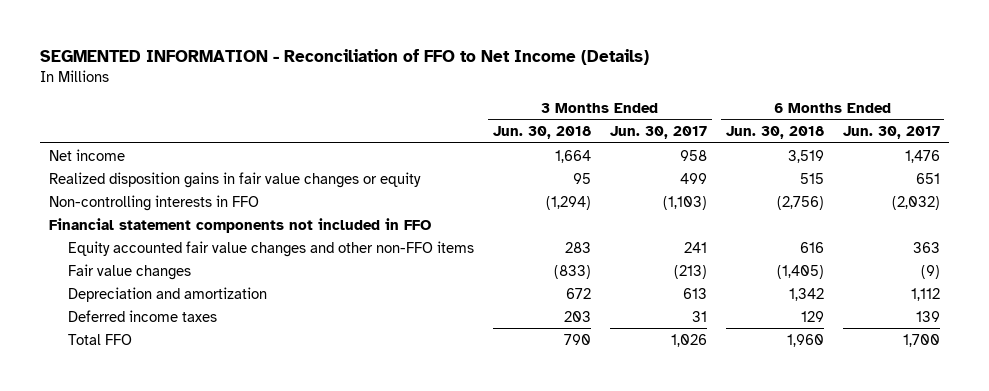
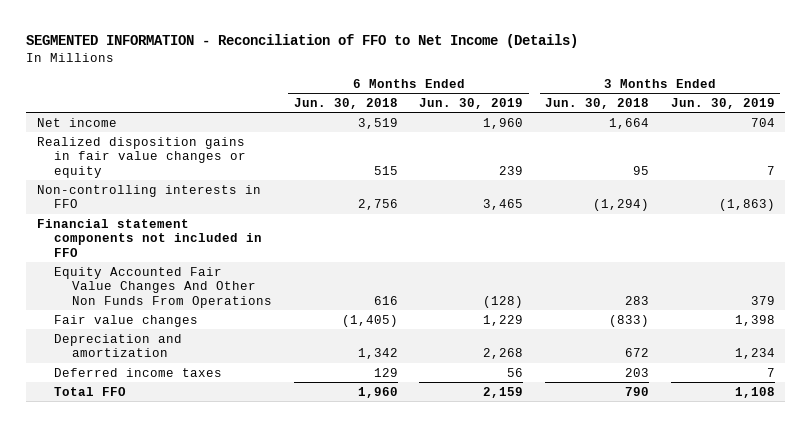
[609,125,707,139] Jun. 30, 2017 -> none
[842,125,940,139] Jun. 30, 2017 -> none
none -> [419,97,524,109] Jun. 30, 2019
none -> [670,97,775,109] Jun. 30, 2019
[776,195,824,210] (2,756) -> [357,199,398,211] 2,756
[68,240,475,257] Equity accounted fair value changes and other non-FFO items -> [54,266,273,308] Equity Accounted Fair Value Changes And Other Non Funds From Operations

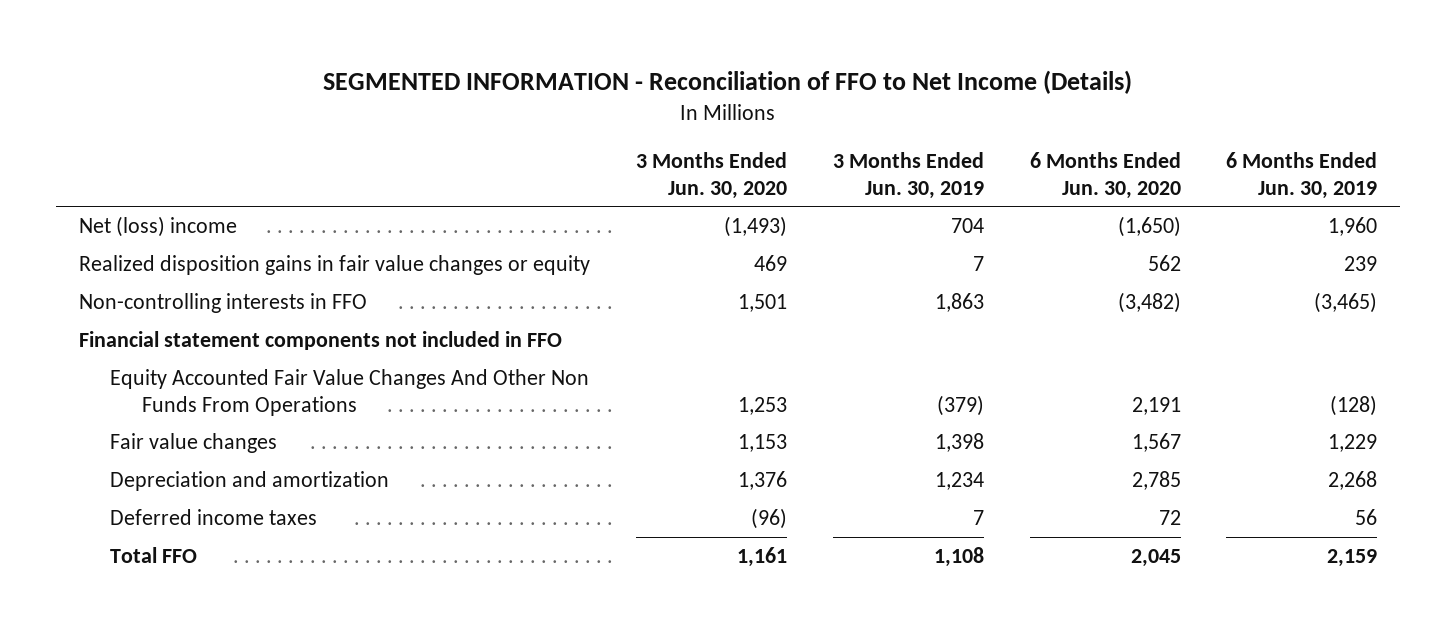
[293,97,398,109] Jun. 30, 2018 -> none
[544,97,649,109] Jun. 30, 2018 -> none
none -> [635,151,787,199] 3 Months Ended Jun. 30, 2020
none -> [1029,151,1181,199] 6 Months Ended Jun. 30, 2020
[36,117,117,127] Net income -> [78,215,237,237] Net (loss) income
[483,199,524,211] 3,465 -> [1314,291,1378,313] (3,465)
[718,199,775,212] (1,863) -> [934,292,984,312] 1,863
[750,295,775,305] 379 -> [936,394,984,416] (379)

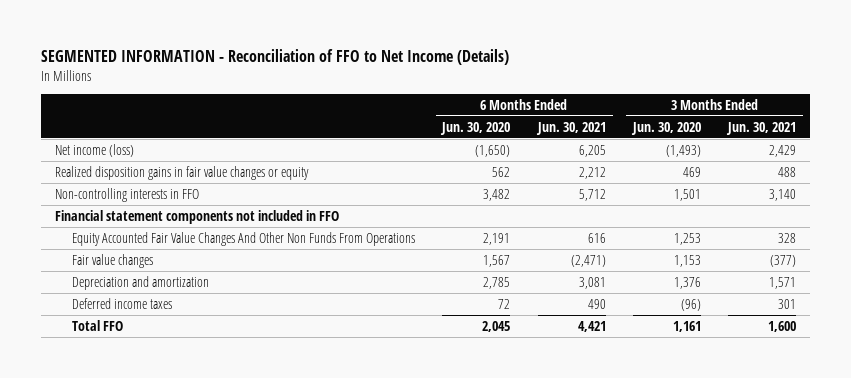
[832,151,984,199] 3 Months Ended Jun. 30, 2019 -> none
[1226,151,1378,199] 6 Months Ended Jun. 30, 2019 -> none
none -> [535,121,606,135] Jun. 30, 2021
none -> [726,121,797,135] Jun. 30, 2021
[78,215,237,237] Net (loss) income -> [55,143,135,157] Net income (loss)
[1117,291,1181,313] (3,482) -> [483,188,511,201] 3,482

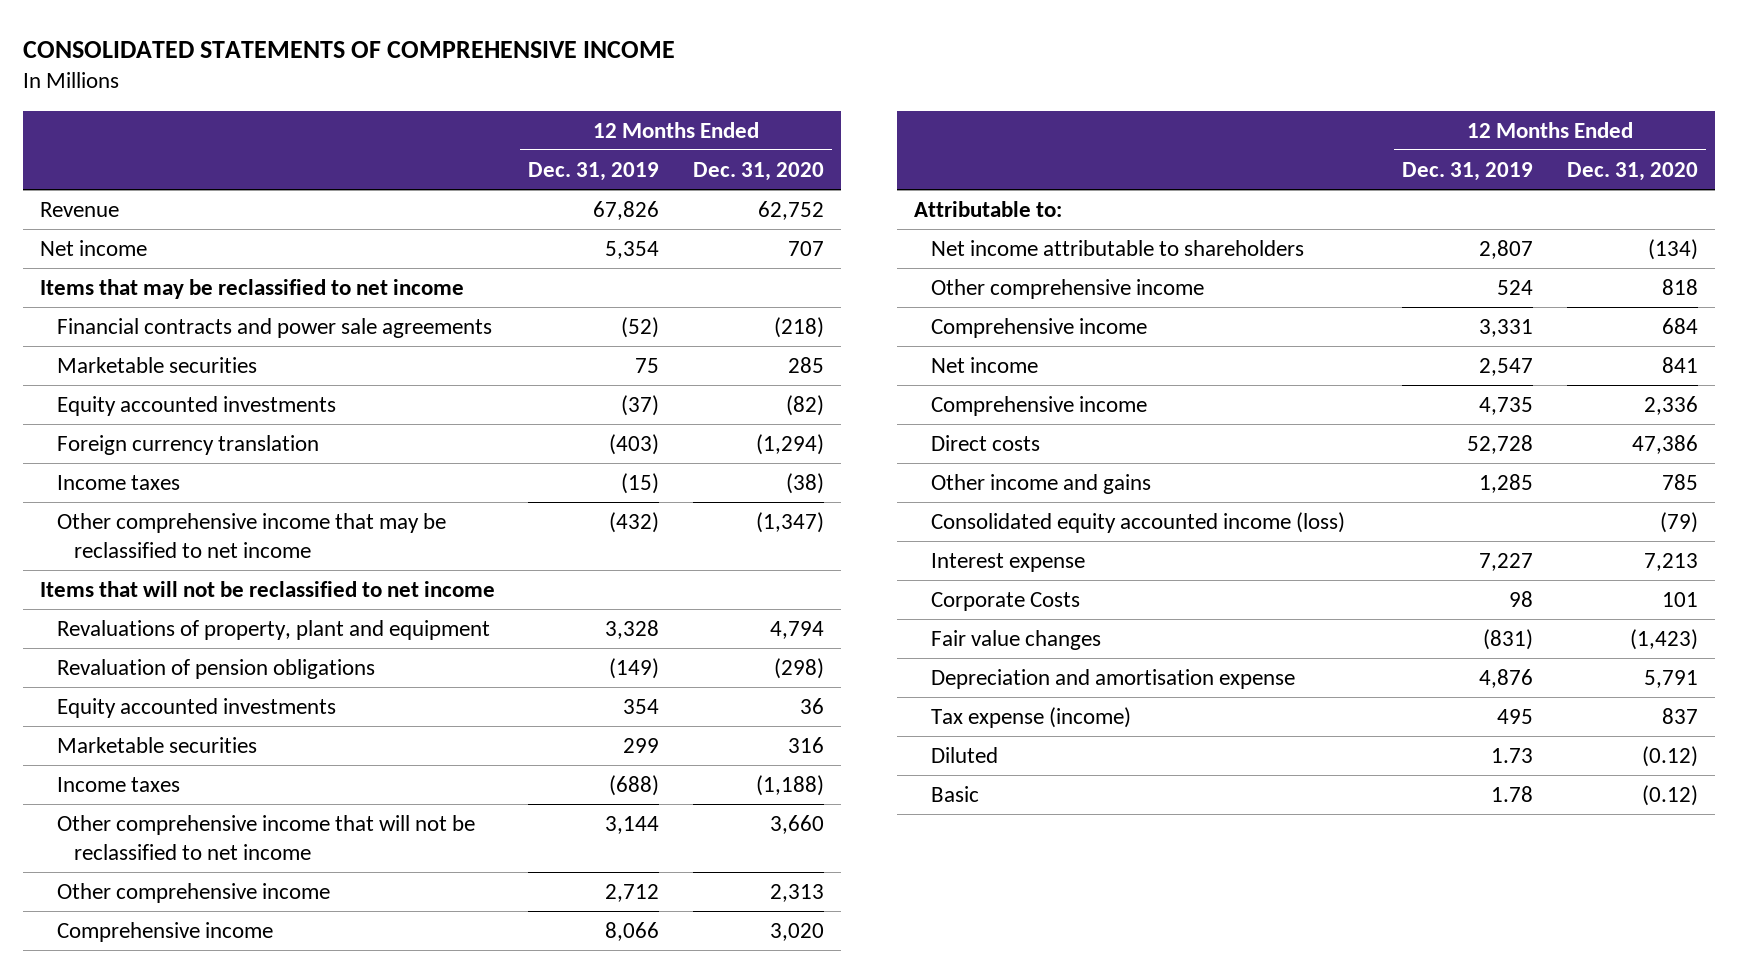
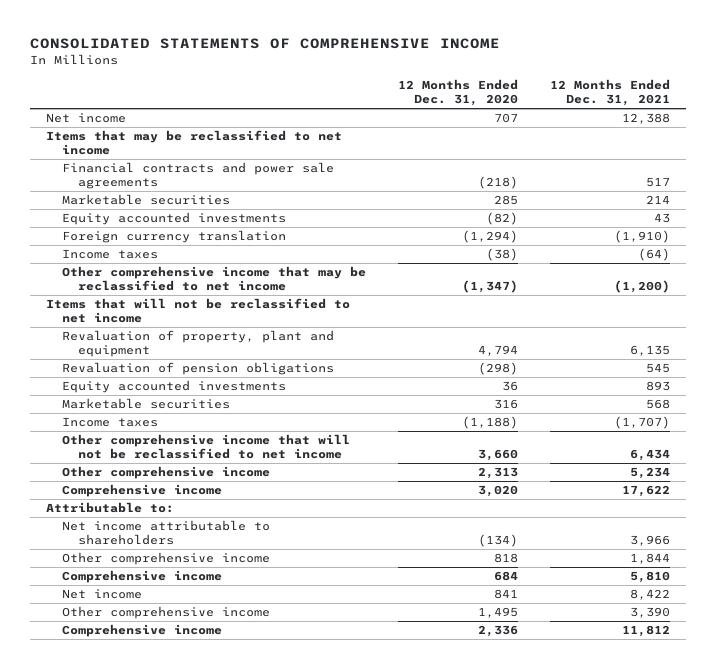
[528,161,660,181] Dec. 31, 2019 -> none
none -> [550,79,671,107] 12 Months Ended Dec. 31, 2021
[39,201,119,217] Revenue -> none
[56,619,490,640] Revaluations of property, plant and equipment -> [62,330,335,358] Revaluation of property, plant and equipment
none -> [62,606,271,620] Other comprehensive income
[930,434,1040,451] Direct costs -> none
[930,473,1151,494] Other income and gains -> none
[930,511,1345,533] Consolidated equity accounted income (loss) -> none
[930,552,1085,572] Interest expense -> none
[930,591,1080,611] Corporate Costs -> none
[930,629,1101,650] Fair value changes -> none
[930,668,1295,689] Depreciation and amortisation expense -> none
[930,706,1131,728] Tax expense (income) -> none
[930,746,998,763] Diluted -> none
[930,785,979,802] Basic -> none

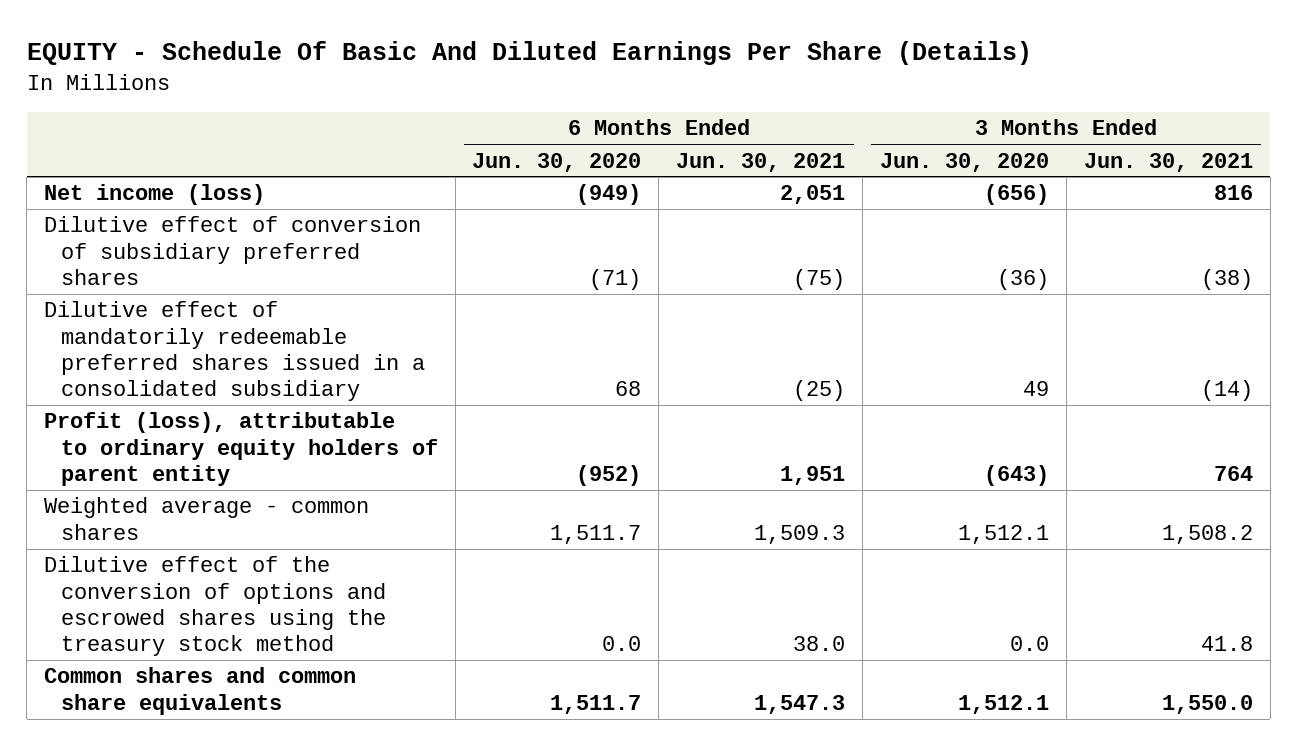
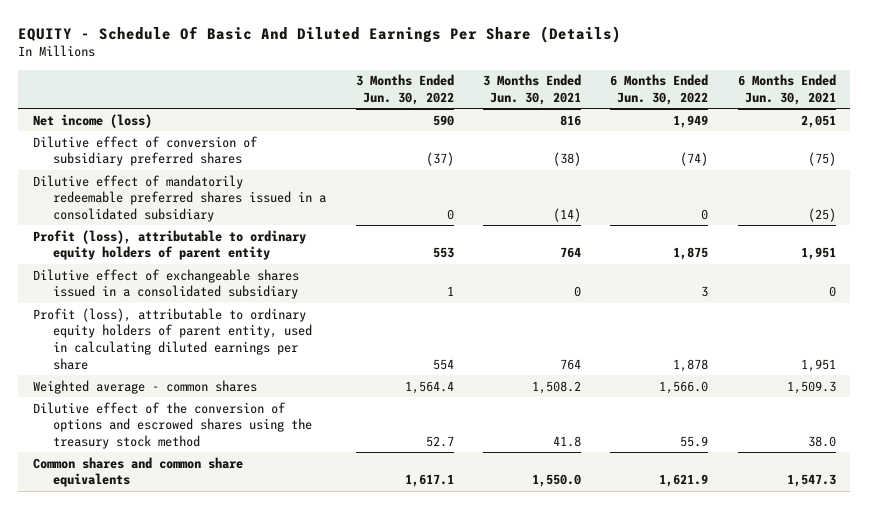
[472,152,642,172] Jun. 30, 2020 -> none
[879,152,1049,172] Jun. 30, 2020 -> none
none -> [355,74,454,105] 3 Months Ended Jun. 30, 2022
none -> [610,74,709,105] 6 Months Ended Jun. 30, 2022
none -> [33,268,300,300] Dilutive effect of exchangeable shares issued in a consolidated subsidiary
none -> [33,307,313,370] Profit (loss), attributable to ordinary equity holders of parent entity, used in calculating diluted earnings per share

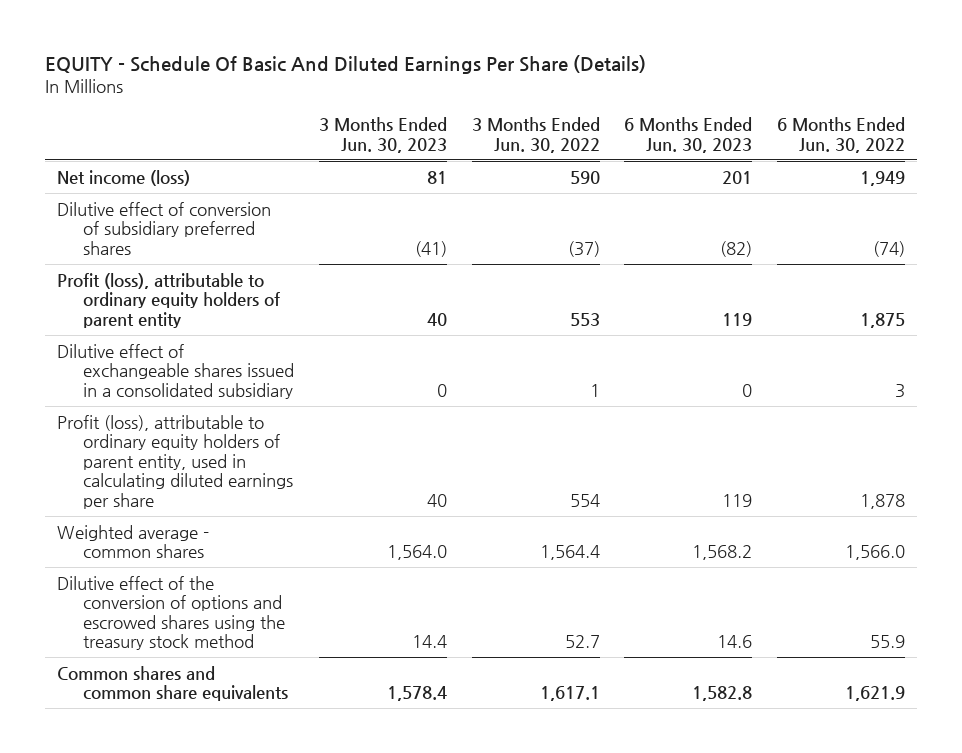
[482,74,581,105] 3 Months Ended Jun. 30, 2021 -> none
[737,74,836,105] 6 Months Ended Jun. 30, 2021 -> none
none -> [318,117,447,153] 3 Months Ended Jun. 30, 2023
none -> [624,117,753,153] 6 Months Ended Jun. 30, 2023
[33,174,327,223] Dilutive effect of mandatorily redeemable preferred shares issued in a consolidated subsidiary -> none

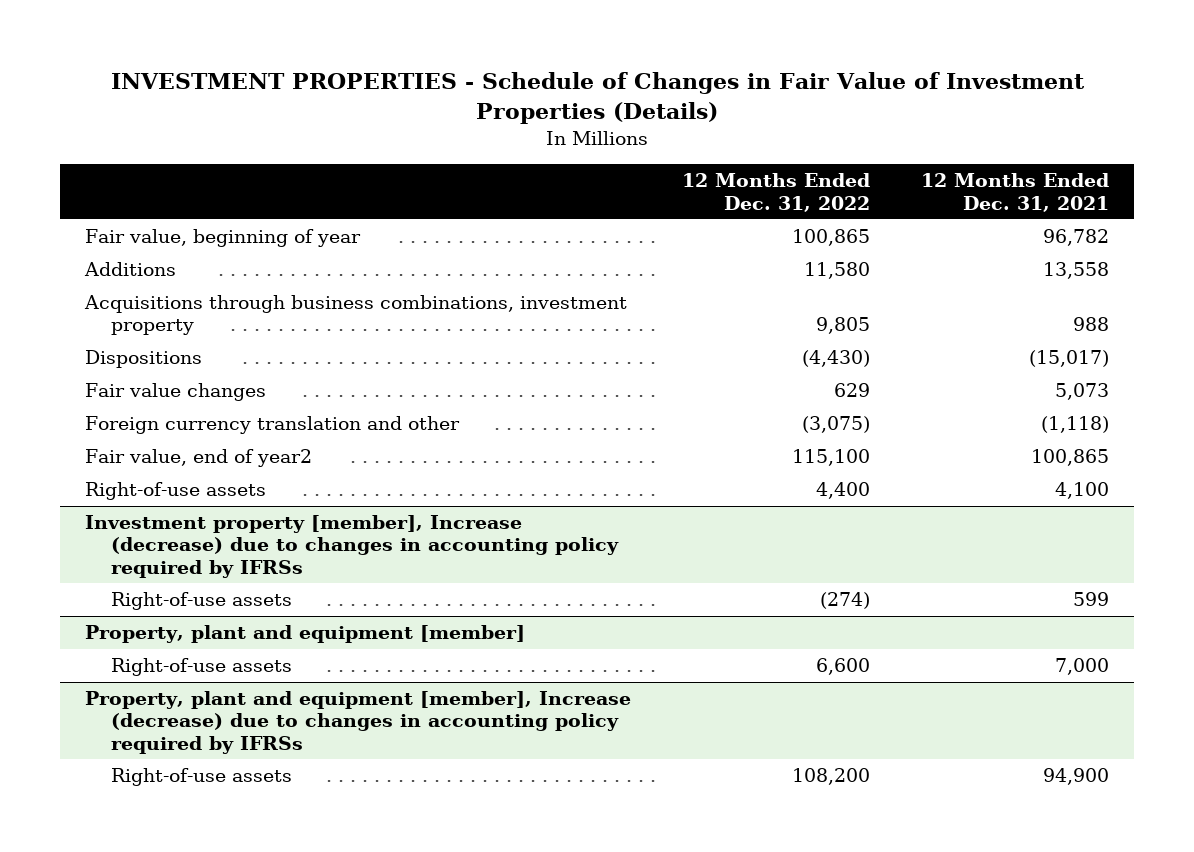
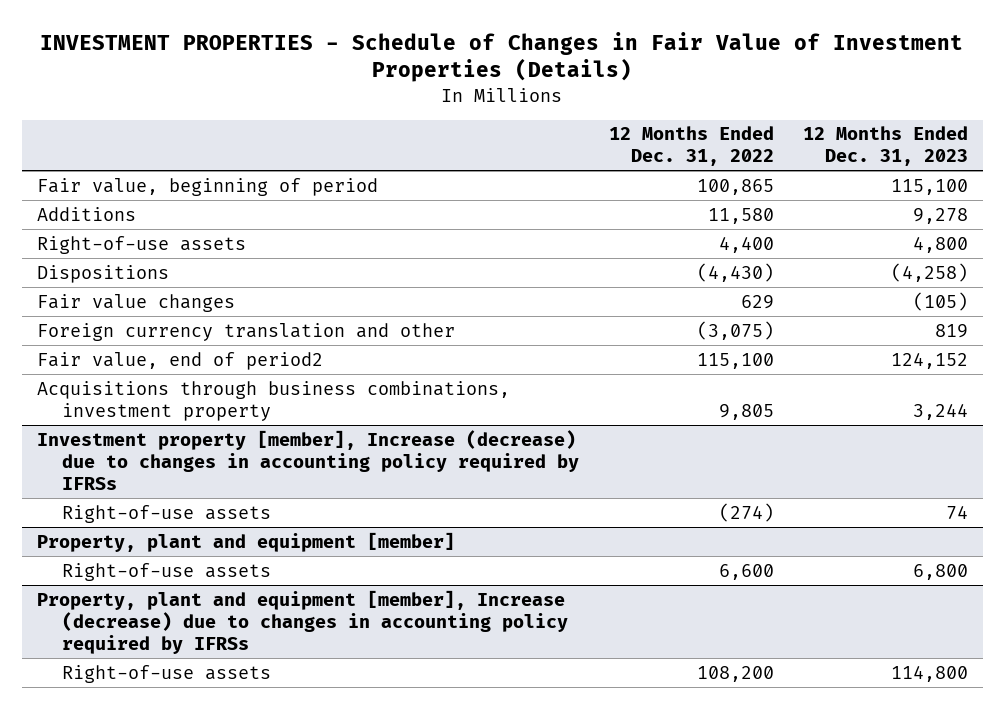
[920,173,1109,212] 12 Months Ended Dec. 31, 2021 -> none
none -> [803,126,969,167] 12 Months Ended Dec. 31, 2023
[85,229,362,248] Fair value, beginning of year -> [36,177,378,196] Fair value, beginning of period
[85,482,267,501] Right-of-use assets -> [36,235,246,254] Right-of-use assets
[85,449,313,468] Fair value, end of year2 -> [36,351,323,370] Fair value, end of period2
[84,295,628,336] Acquisitions through business combinations, investment property -> [36,380,510,421] Acquisitions through business combinations, investment property

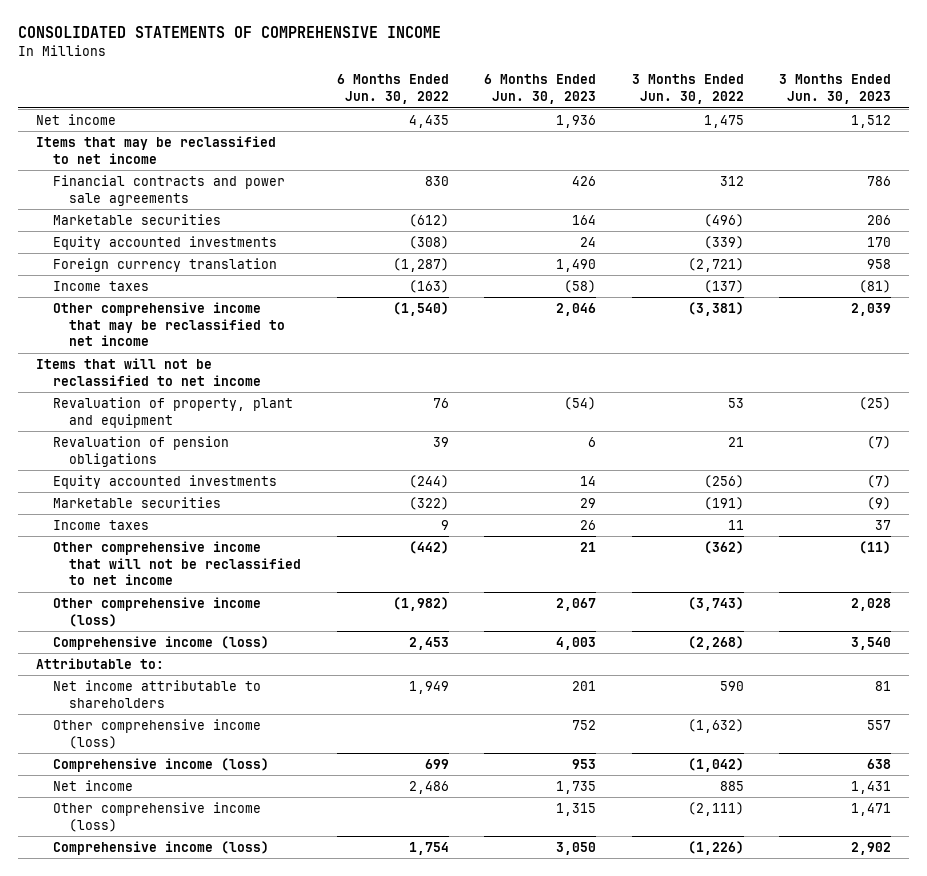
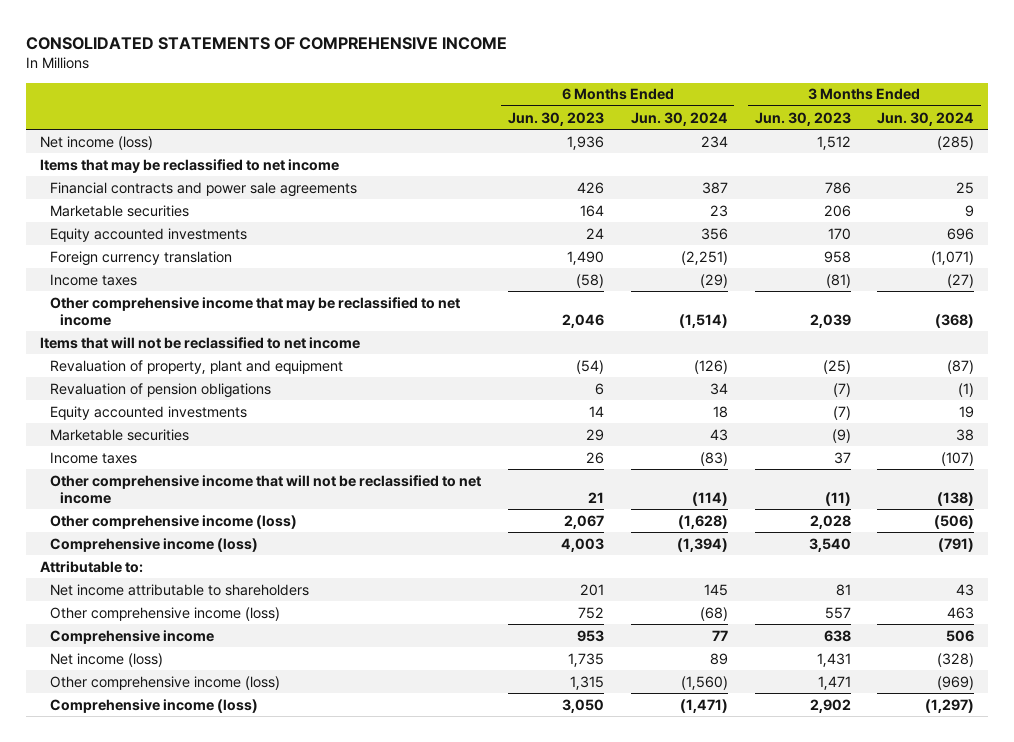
[336,74,449,105] 6 Months Ended Jun. 30, 2022 -> none
[631,74,744,105] 3 Months Ended Jun. 30, 2022 -> none
none -> [630,111,728,126] Jun. 30, 2024
none -> [877,111,975,126] Jun. 30, 2024
[36,113,117,125] Net income -> [39,135,153,150] Net income (loss)
[52,757,269,772] Comprehensive income (loss) -> [49,629,214,644] Comprehensive income
[52,779,133,791] Net income -> [49,652,163,667] Net income (loss)

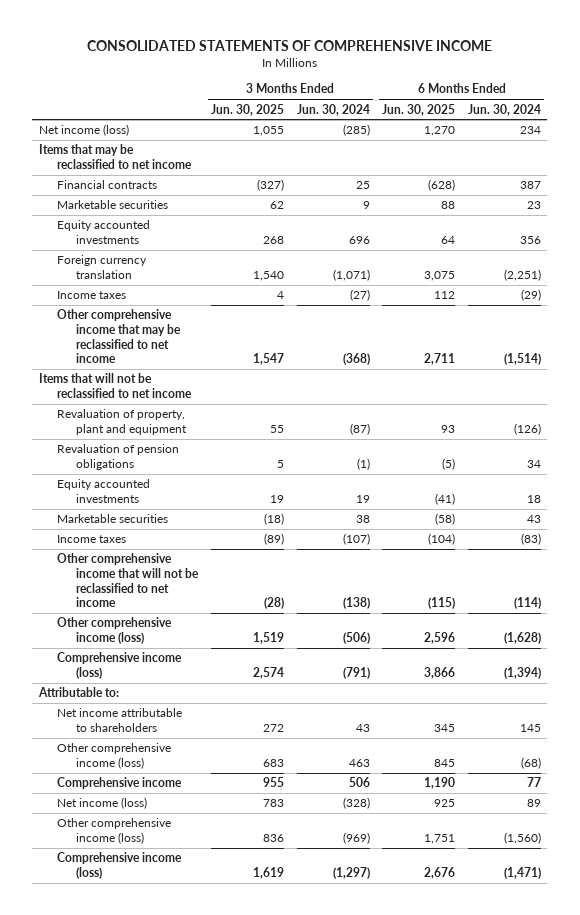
[507,111,604,126] Jun. 30, 2023 -> none
[754,111,851,126] Jun. 30, 2023 -> none
none -> [210,103,284,116] Jun. 30, 2025
none -> [382,103,456,116] Jun. 30, 2025
[49,181,357,197] Financial contracts and power sale agreements -> [57,180,158,190] Financial contracts

